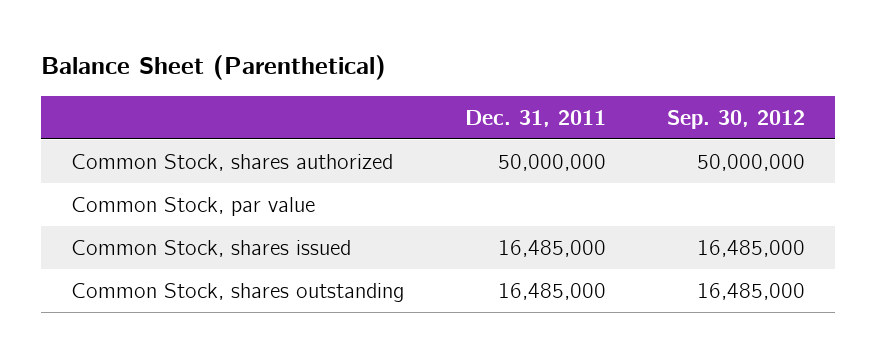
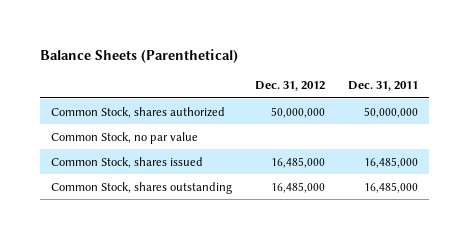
[40,55,386,81] Balance Sheet (Parenthetical) -> [39,48,238,63] Balance Sheets (Parenthetical)
[666,109,805,129] Sep. 30, 2012 -> none
none -> [255,81,326,92] Dec. 31, 2012
[71,196,316,216] Common Stock, par value -> [51,131,199,144] Common Stock, no par value

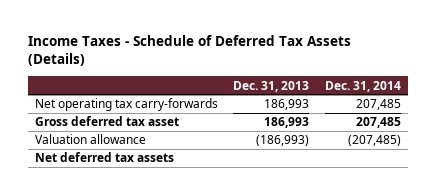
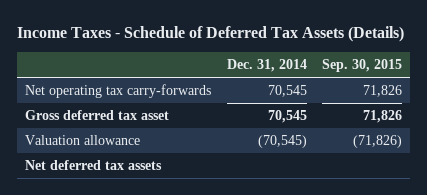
[233,80,310,92] Dec. 31, 2013 -> none
none -> [322,59,403,73] Sep. 30, 2015
[355,99,401,111] 207,485 -> [267,84,307,97] 70,545
[355,117,401,129] 207,485 -> [267,109,307,123] 70,545
[347,135,401,147] (207,485) -> [257,134,307,148] (70,545)

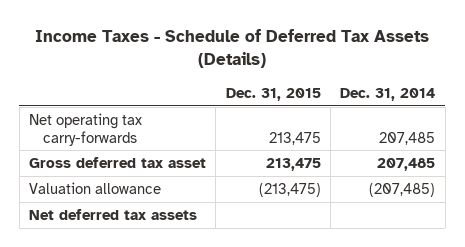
[322,59,403,73] Sep. 30, 2015 -> none
none -> [225,87,321,101] Dec. 31, 2015
[267,84,307,97] 70,545 -> [379,131,436,145] 207,485
[267,109,307,123] 70,545 -> [377,157,436,171] 207,485
[257,134,307,148] (70,545) -> [369,182,436,197] (207,485)

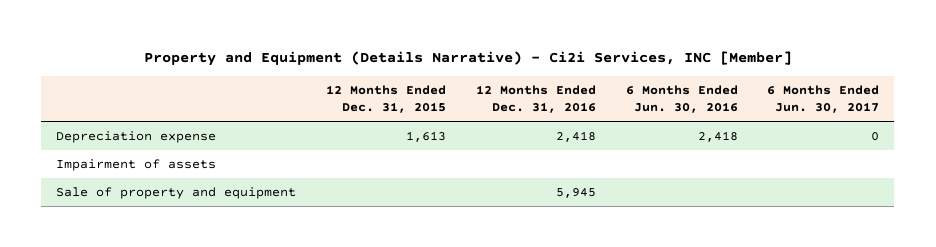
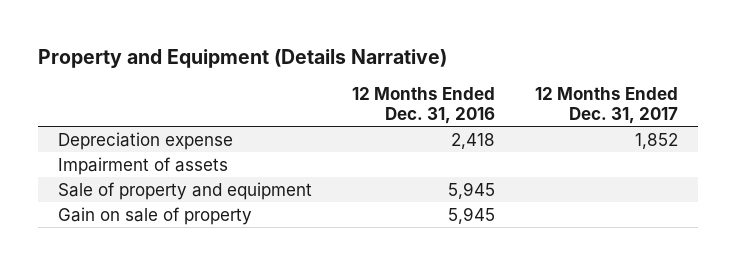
[143,51,792,67] Property and Equipment (Details Narrative) - Ci2i Services, INC [Member] -> [37,49,447,69] Property and Equipment (Details Narrative)
[325,85,446,114] 12 Months Ended Dec. 31, 2015 -> none
[625,85,738,114] 6 Months Ended Jun. 30, 2016 -> none
[767,85,880,114] 6 Months Ended Jun. 30, 2017 -> none
none -> [535,87,679,125] 12 Months Ended Dec. 31, 2017
none -> [58,206,253,225] Gain on sale of property

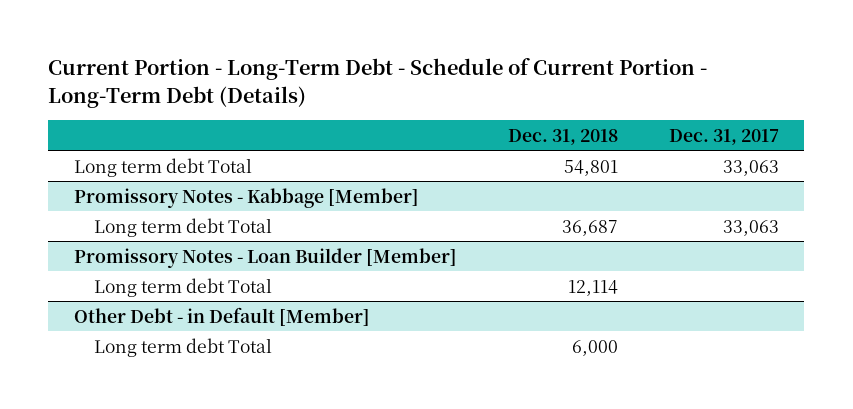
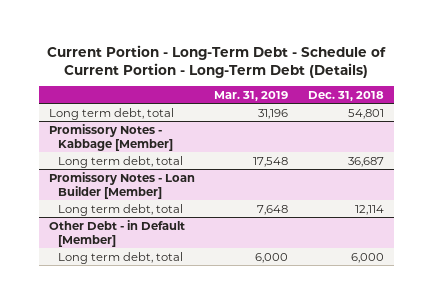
[668,128,779,145] Dec. 31, 2017 -> none
none -> [214,90,289,101] Mar. 31, 2019
[73,157,252,177] Long term debt Total -> [48,107,174,120] Long term debt, total
[94,217,273,237] Long term debt Total -> [57,155,183,168] Long term debt, total
[94,277,273,297] Long term debt Total -> [57,203,183,216] Long term debt, total
[94,337,273,357] Long term debt Total -> [57,251,183,264] Long term debt, total

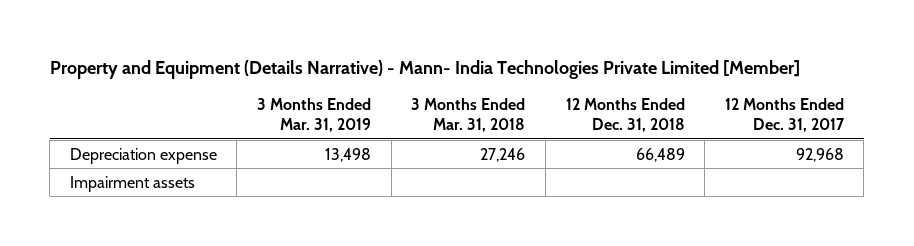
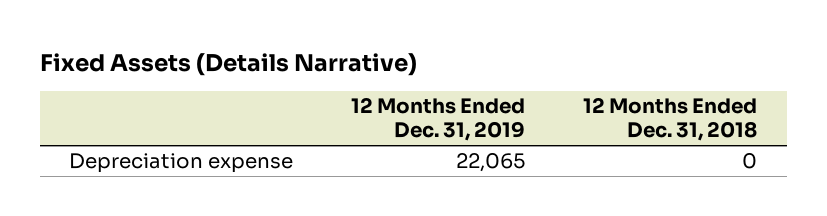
[49,60,800,80] Property and Equipment (Details Narrative) - Mann- India Technologies Private Limited [Member] -> [40,53,418,77] Fixed Assets (Details Narrative)
[257,97,372,133] 3 Months Ended Mar. 31, 2019 -> none
[411,97,526,133] 3 Months Ended Mar. 31, 2018 -> none
[724,97,845,133] 12 Months Ended Dec. 31, 2017 -> none
none -> [351,97,526,142] 12 Months Ended Dec. 31, 2019
[69,175,195,192] Impairment assets -> none
[635,147,685,162] 66,489 -> [742,153,758,170] 0

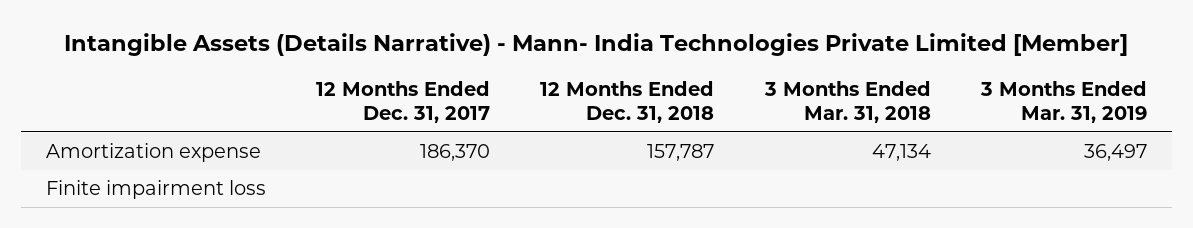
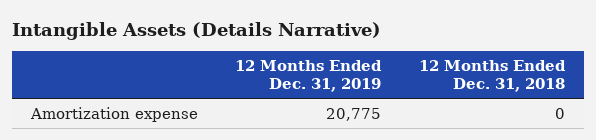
[64,32,1129,56] Intangible Assets (Details Narrative) - Mann- India Technologies Private Limited [Member] -> [12,21,382,40] Intangible Assets (Details Narrative)
[316,80,491,123] 12 Months Ended Dec. 31, 2017 -> none
[763,80,931,123] 3 Months Ended Mar. 31, 2018 -> none
[979,80,1147,123] 3 Months Ended Mar. 31, 2019 -> none
none -> [235,59,383,93] 12 Months Ended Dec. 31, 2019
[45,180,266,200] Finite impairment loss -> none
[647,144,715,162] 157,787 -> [554,107,565,119] 0

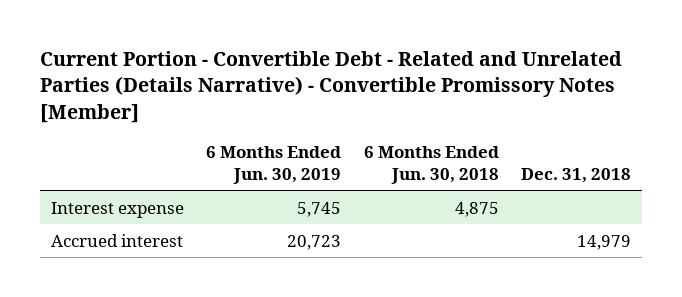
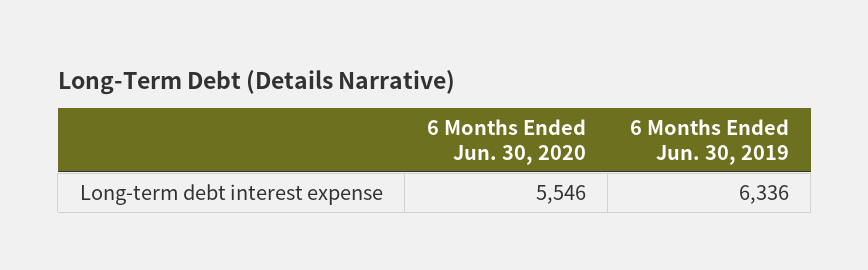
[40,51,623,123] Current Portion - Convertible Debt - Related and Unrelated Parties (Details Narrative) - Convertible Promissory Notes [Member] -> [57,69,455,95] Long-Term Debt (Details Narrative)
[363,146,499,185] 6 Months Ended Jun. 30, 2018 -> none
[521,168,632,184] Dec. 31, 2018 -> none
none -> [426,119,586,165] 6 Months Ended Jun. 30, 2020
[51,233,184,247] Accrued interest -> none
[51,201,185,218] Interest expense -> [79,183,383,205] Long-term debt interest expense
[297,201,342,217] 5,745 -> [738,184,789,204] 6,336

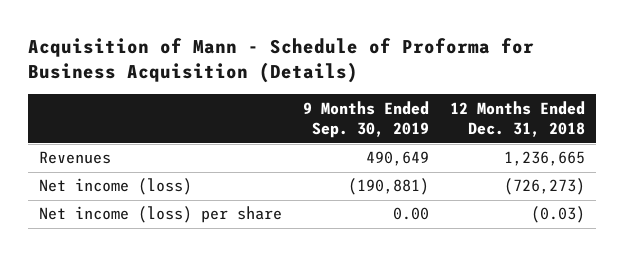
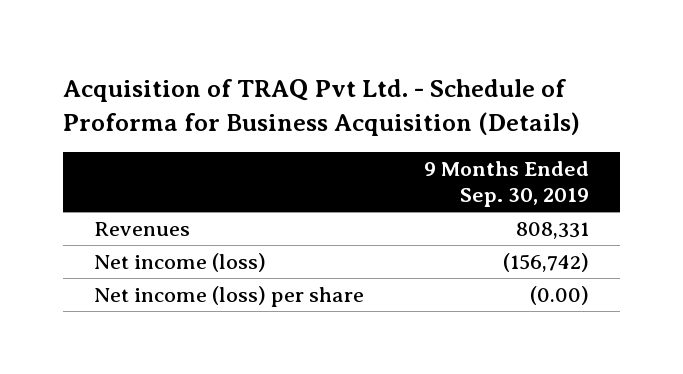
[28,38,535,84] Acquisition of Mann - Schedule of Proforma for Business Acquisition (Details) -> [63,78,581,136] Acquisition of TRAQ Pvt Ltd. - Schedule of Proforma for Business Acquisition (Details)
[450,100,586,138] 12 Months Ended Dec. 31, 2018 -> none
[366,151,430,167] 490,649 -> [516,222,590,240] 808,331
[348,178,430,196] (190,881) -> [503,253,590,273] (156,742)
[393,207,430,221] 0.00 -> [530,286,590,306] (0.00)

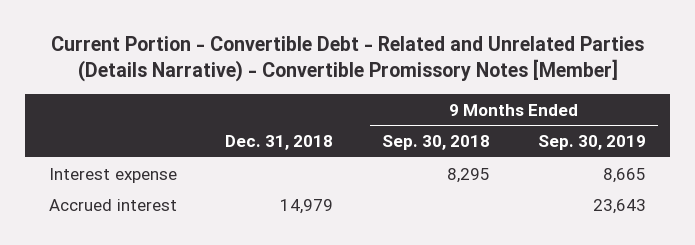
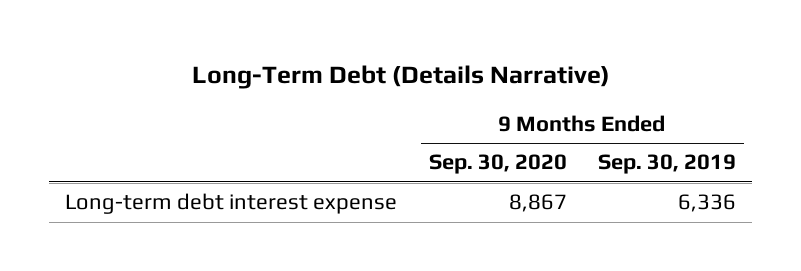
[50,36,644,83] Current Portion - Convertible Debt - Related and Unrelated Parties (Details Narrative) - Convertible Promissory Notes [Member] -> [191,64,610,89] Long-Term Debt (Details Narrative)
[225,135,334,151] Dec. 31, 2018 -> none
[381,135,490,151] Sep. 30, 2018 -> none
none -> [428,154,567,175] Sep. 30, 2020
[48,198,177,211] Accrued interest -> none
[48,167,177,183] Interest expense -> [64,193,397,215] Long-term debt interest expense
[603,167,647,183] 8,665 -> [678,194,737,213] 6,336

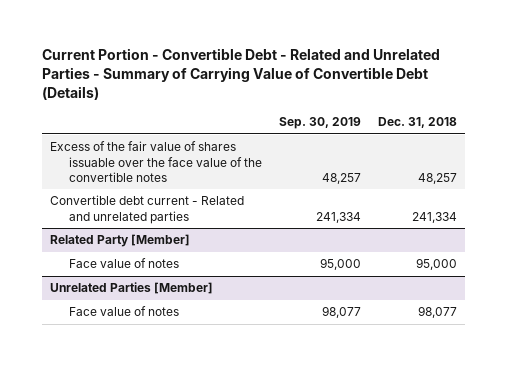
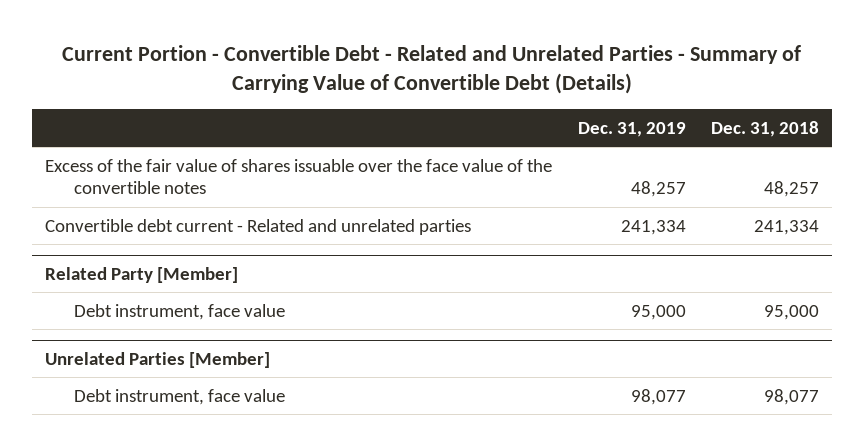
[278,117,361,130] Sep. 30, 2019 -> none
none -> [577,121,686,137] Dec. 31, 2019
[68,258,179,269] Face value of notes -> [73,303,285,320] Debt instrument, face value
[68,306,179,317] Face value of notes -> [73,388,285,405] Debt instrument, face value

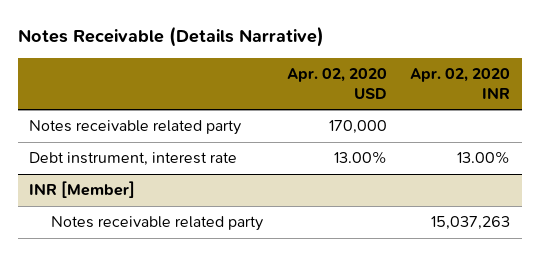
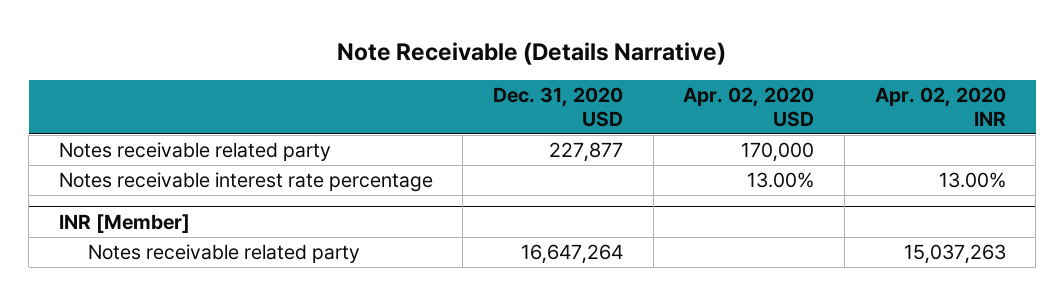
[17,26,324,48] Notes Receivable (Details Narrative) -> [337,41,727,65] Note Receivable (Details Narrative)
none -> [493,87,624,127] Dec. 31, 2020 USD
[29,152,238,167] Debt instrument, interest rate -> [58,172,433,193] Notes receivable interest rate percentage

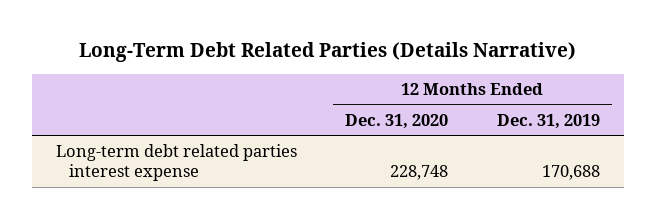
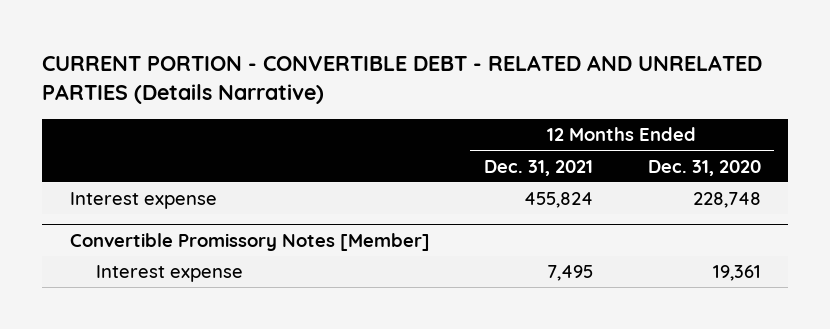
[78,42,576,63] Long-Term Debt Related Parties (Details Narrative) -> [42,55,763,105] CURRENT PORTION - CONVERTIBLE DEBT - RELATED AND UNRELATED PARTIES (Details Narrative)
[496,113,600,129] Dec. 31, 2019 -> none
none -> [484,159,594,176] Dec. 31, 2021
[55,144,297,182] Long-term debt related parties interest expense -> [69,192,217,210] Interest expense
none -> [69,233,430,252] Convertible Promissory Notes [Member]
none -> [96,265,244,283] Interest expense

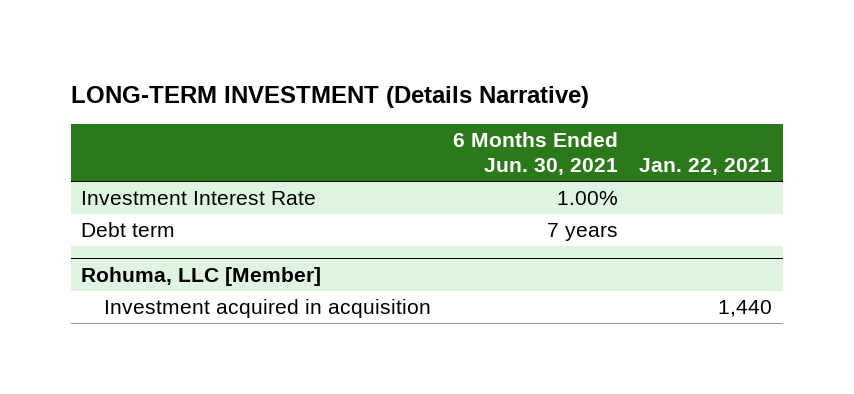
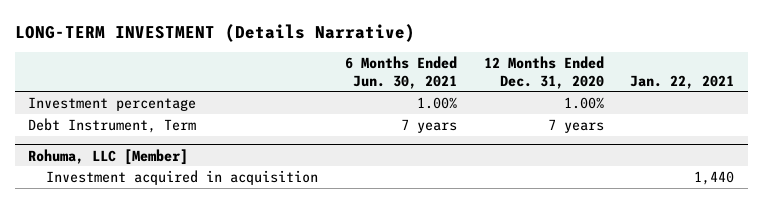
none -> [483,56,604,89] 12 Months Ended Dec. 31, 2020
[81,191,317,206] Investment Interest Rate -> [28,96,197,111] Investment percentage
[81,222,176,238] Debt term -> [28,117,197,133] Debt Instrument, Term

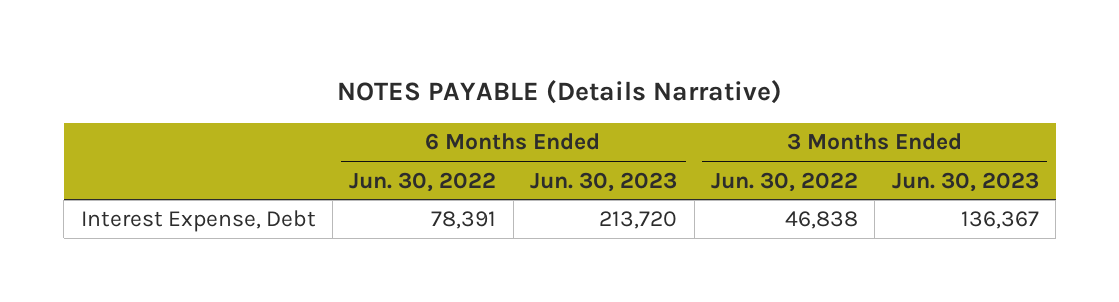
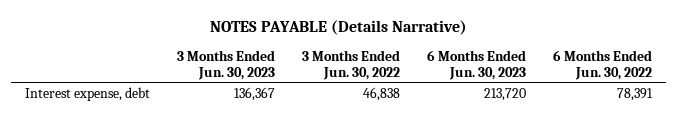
[80,210,316,233] Interest Expense, Debt -> [24,86,150,101] Interest expense, debt

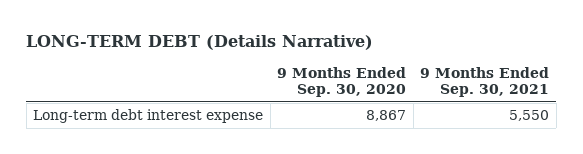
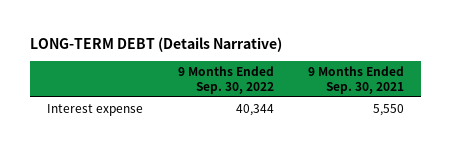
[277,66,407,98] 9 Months Ended Sep. 30, 2020 -> none
none -> [177,65,274,94] 9 Months Ended Sep. 30, 2022
[33,109,264,124] Long-term debt interest expense -> [47,103,144,116] Interest expense

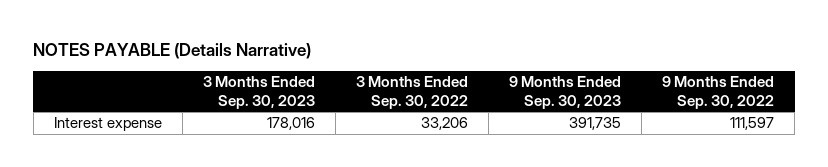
[29,36,282,52] LONG-TERM DEBT (Details Narrative) -> [33,43,312,60] NOTES PAYABLE (Details Narrative)
[307,65,404,94] 9 Months Ended Sep. 30, 2021 -> none
none -> [202,76,315,109] 3 Months Ended Sep. 30, 2023
none -> [355,76,468,109] 3 Months Ended Sep. 30, 2022
none -> [508,76,621,109] 9 Months Ended Sep. 30, 2023
[235,103,274,116] 40,344 -> [729,117,774,131] 111,597

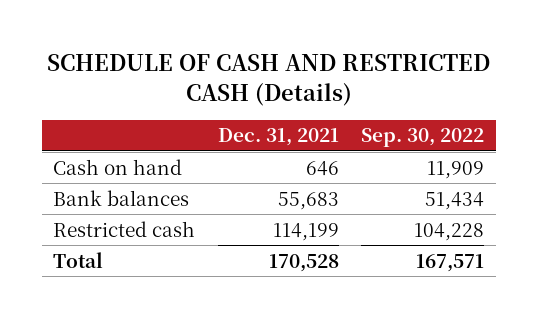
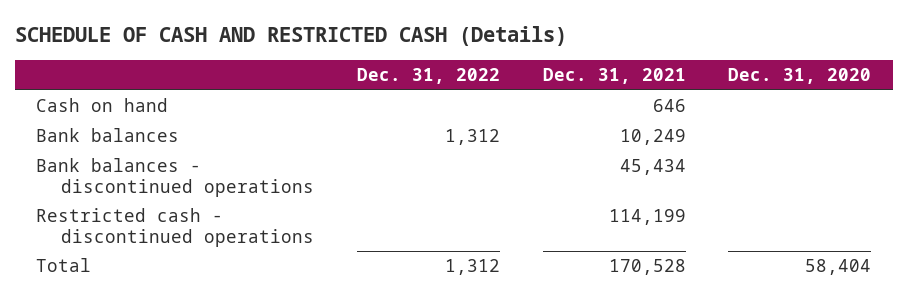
[361,128,485,148] Sep. 30, 2022 -> none
none -> [356,68,500,85] Dec. 31, 2022
none -> [728,68,872,85] Dec. 31, 2020
[277,191,339,210] 55,683 -> [619,129,686,146] 10,249
none -> [36,158,314,197] Bank balances - discontinued operations
[52,220,195,237] Restricted cash -> [36,208,314,247] Restricted cash - discontinued operations

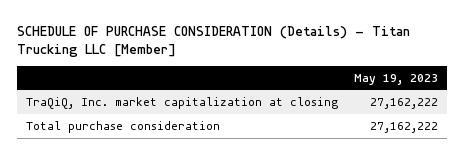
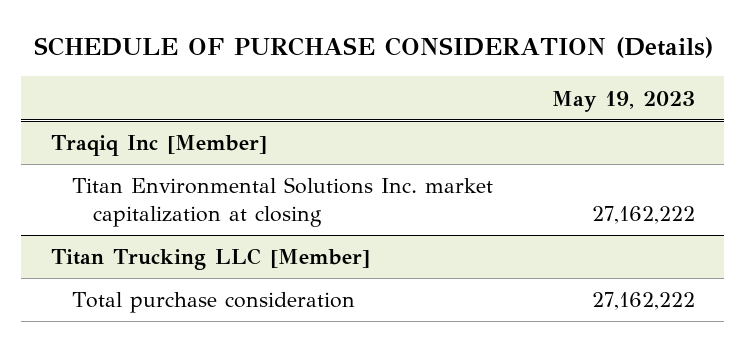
[17,25,411,57] SCHEDULE OF PURCHASE CONSIDERATION (Details) - Titan Trucking LLC [Member] -> [33,36,713,58] SCHEDULE OF PURCHASE CONSIDERATION (Details)
none -> [50,135,267,157] Traqiq Inc [Member]
[25,96,338,109] TraQiQ, Inc. market capitalization at closing -> [71,177,493,227] Titan Environmental Solutions Inc. market capitalization at closing
none -> [50,248,370,271] Titan Trucking LLC [Member]

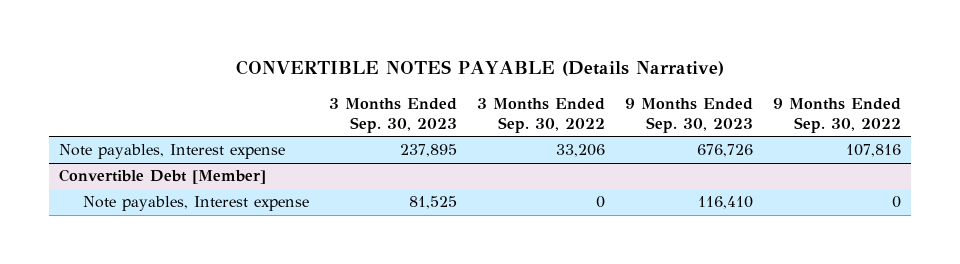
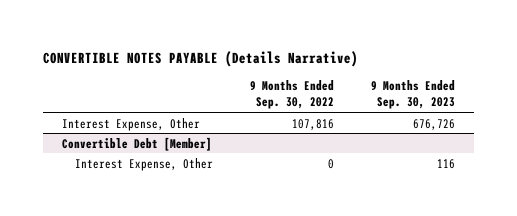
[328,97,457,133] 3 Months Ended Sep. 30, 2023 -> none
[476,97,605,133] 3 Months Ended Sep. 30, 2022 -> none
[59,144,286,160] Note payables, Interest expense -> [61,117,200,131] Interest Expense, Other
[82,196,309,212] Note payables, Interest expense -> [74,157,213,171] Interest Expense, Other
[697,196,753,210] 116,410 -> [437,158,456,169] 116

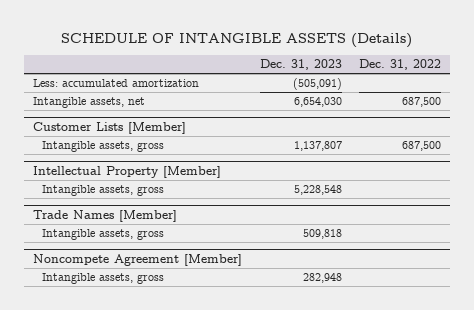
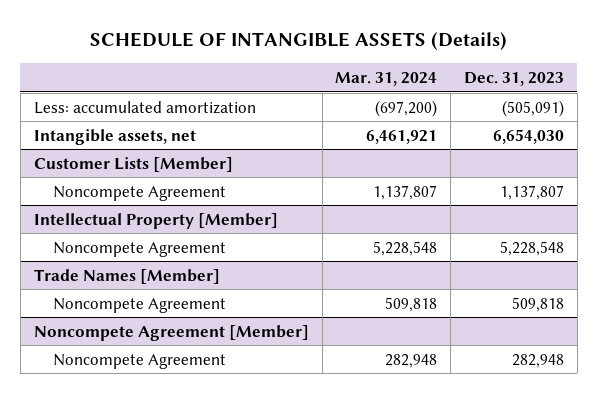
[359,58,442,70] Dec. 31, 2022 -> none
none -> [335,71,438,86] Mar. 31, 2024
[41,141,164,153] Intangible assets, gross -> [53,185,227,201] Noncompete Agreement
[41,185,164,197] Intangible assets, gross -> [53,241,227,257] Noncompete Agreement
[41,229,164,241] Intangible assets, gross -> [53,297,227,313] Noncompete Agreement
[41,273,164,285] Intangible assets, gross -> [53,353,227,369] Noncompete Agreement

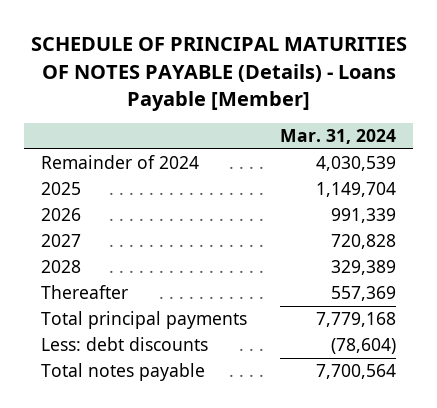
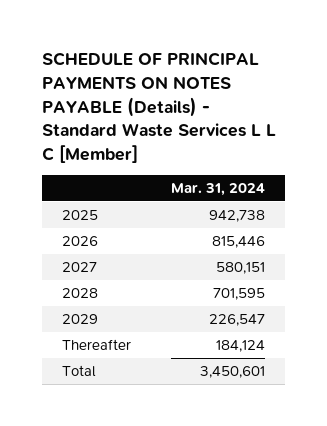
[30,37,407,111] SCHEDULE OF PRINCIPAL MATURITIES OF NOTES PAYABLE (Details) - Loans Payable [Member] -> [41,52,276,163] SCHEDULE OF PRINCIPAL PAYMENTS ON NOTES PAYABLE (Details) - Standard Waste Services L L C [Member]
[41,155,200,170] Remainder of 2024 -> none
[41,311,248,330] Total principal payments -> none
[41,337,209,352] Less: debt discounts -> none
[316,182,397,198] 1,149,704 -> [209,210,266,223] 942,738
[331,208,397,224] 991,339 -> [212,236,266,249] 815,446
[331,234,397,250] 720,828 -> [216,262,266,275] 580,151
[331,260,397,276] 329,389 -> [213,288,266,301] 701,595
none -> [61,314,98,325] 2029
[331,286,397,302] 557,369 -> [216,340,266,353] 184,124
[41,363,206,382] Total notes payable -> [61,365,96,378] Total
[316,364,397,380] 7,700,564 -> [200,366,266,379] 3,450,601

